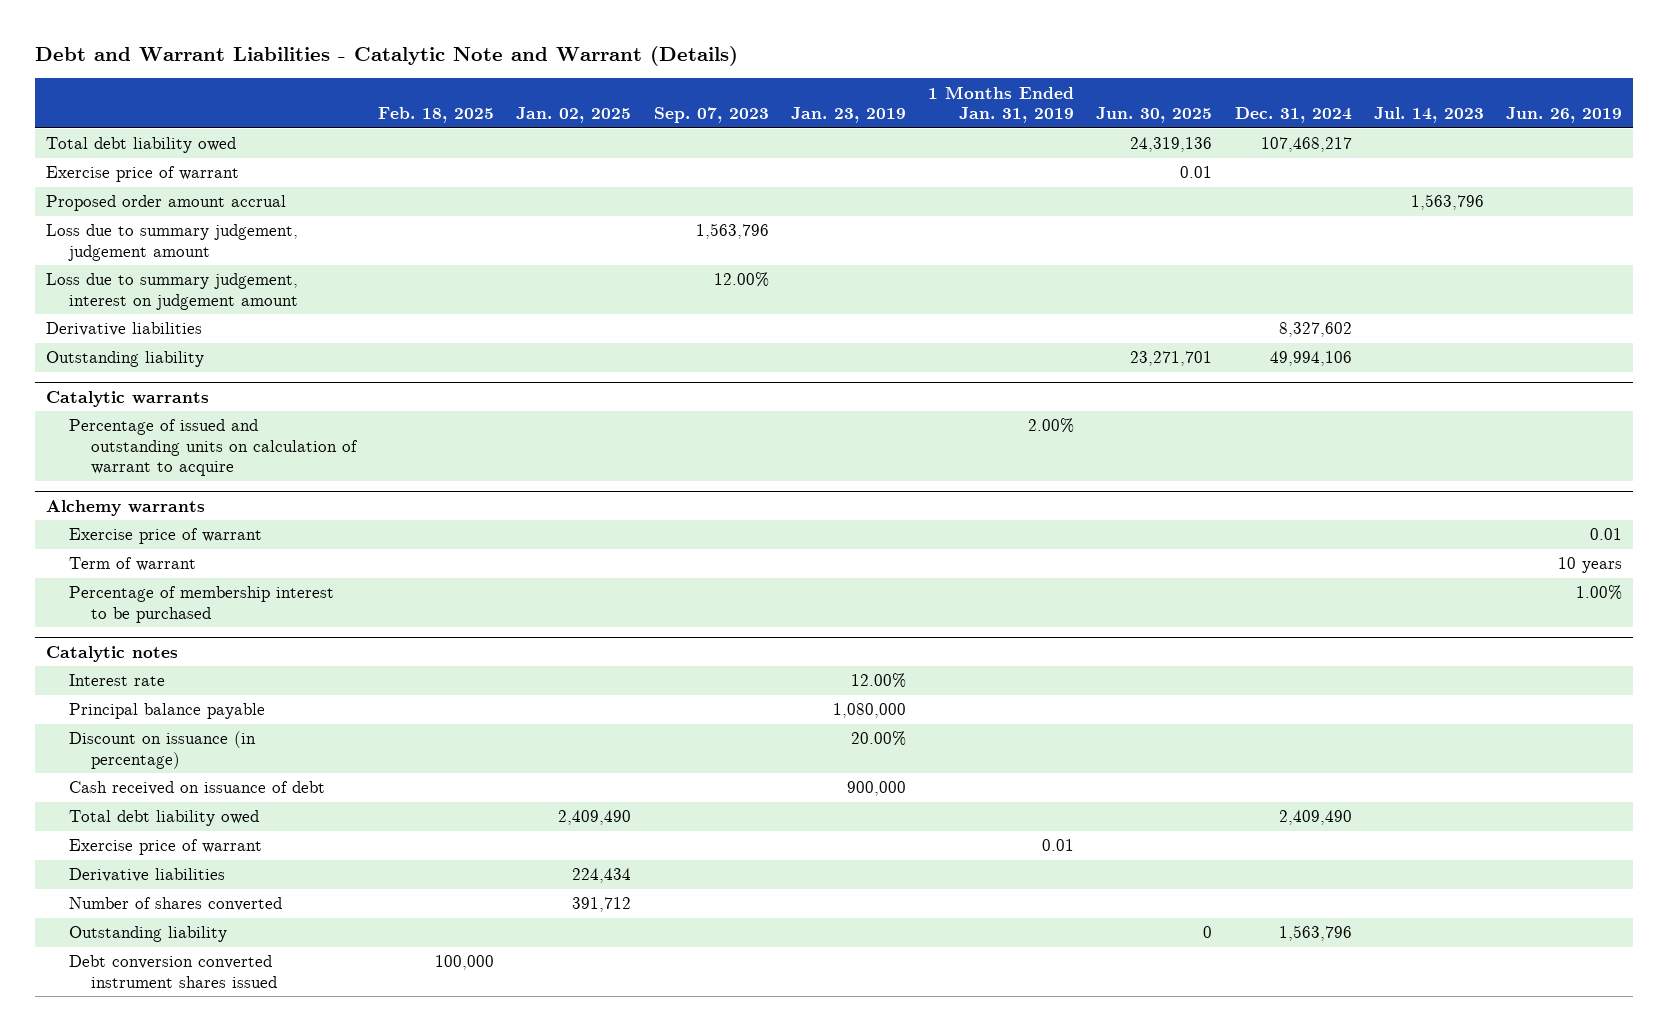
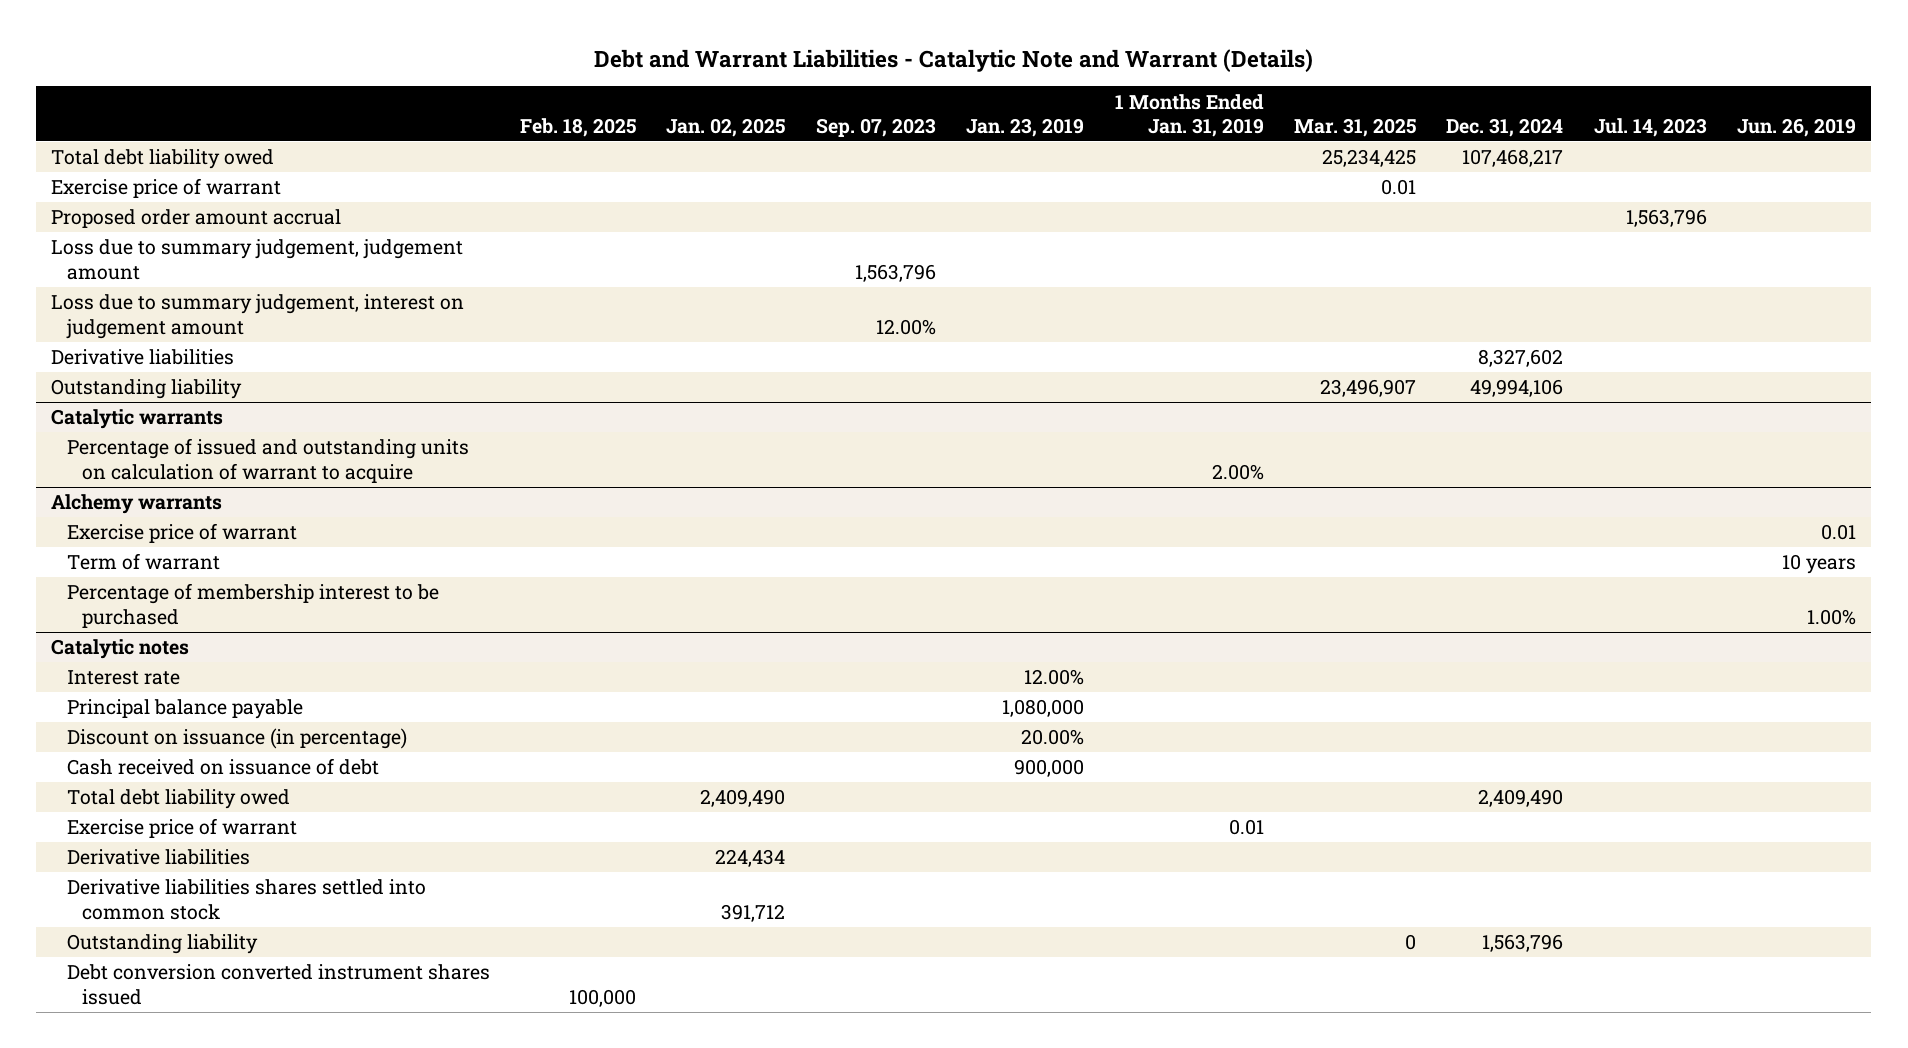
[1096,106,1213,123] Jun. 30, 2025 -> none
none -> [1293,117,1416,137] Mar. 31, 2025
[68,897,282,912] Number of shares converted -> [66,879,426,920] Derivative liabilities shares settled into common stock

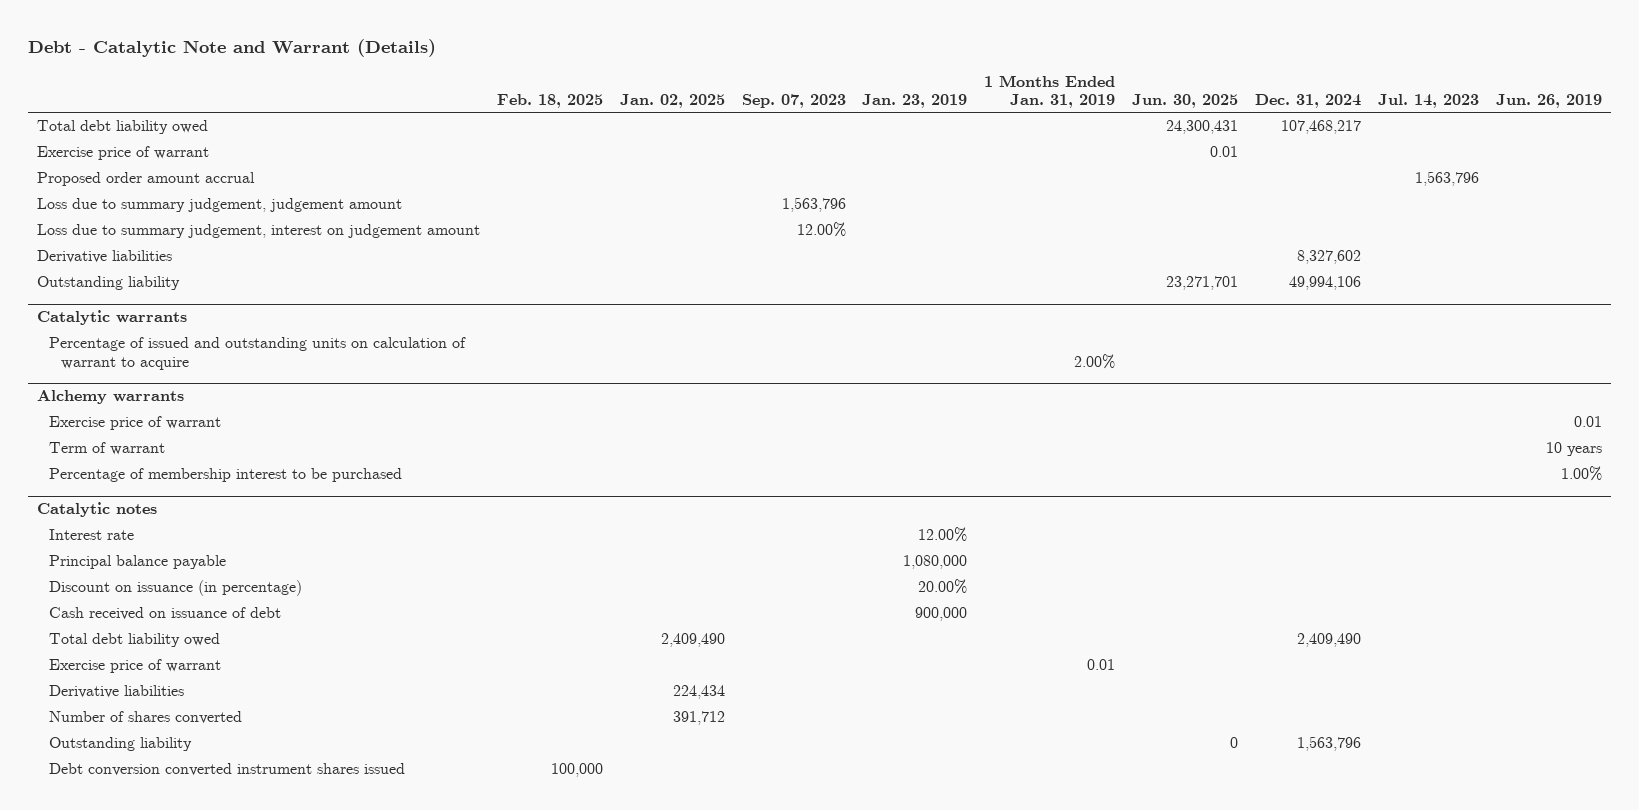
[593,48,1313,72] Debt and Warrant Liabilities - Catalytic Note and Warrant (Details) -> [28,38,437,57] Debt - Catalytic Note and Warrant (Details)
[1293,117,1416,137] Mar. 31, 2025 -> none
none -> [1132,94,1239,109] Jun. 30, 2025
[66,879,426,920] Derivative liabilities shares settled into common stock -> [48,711,242,725] Number of shares converted

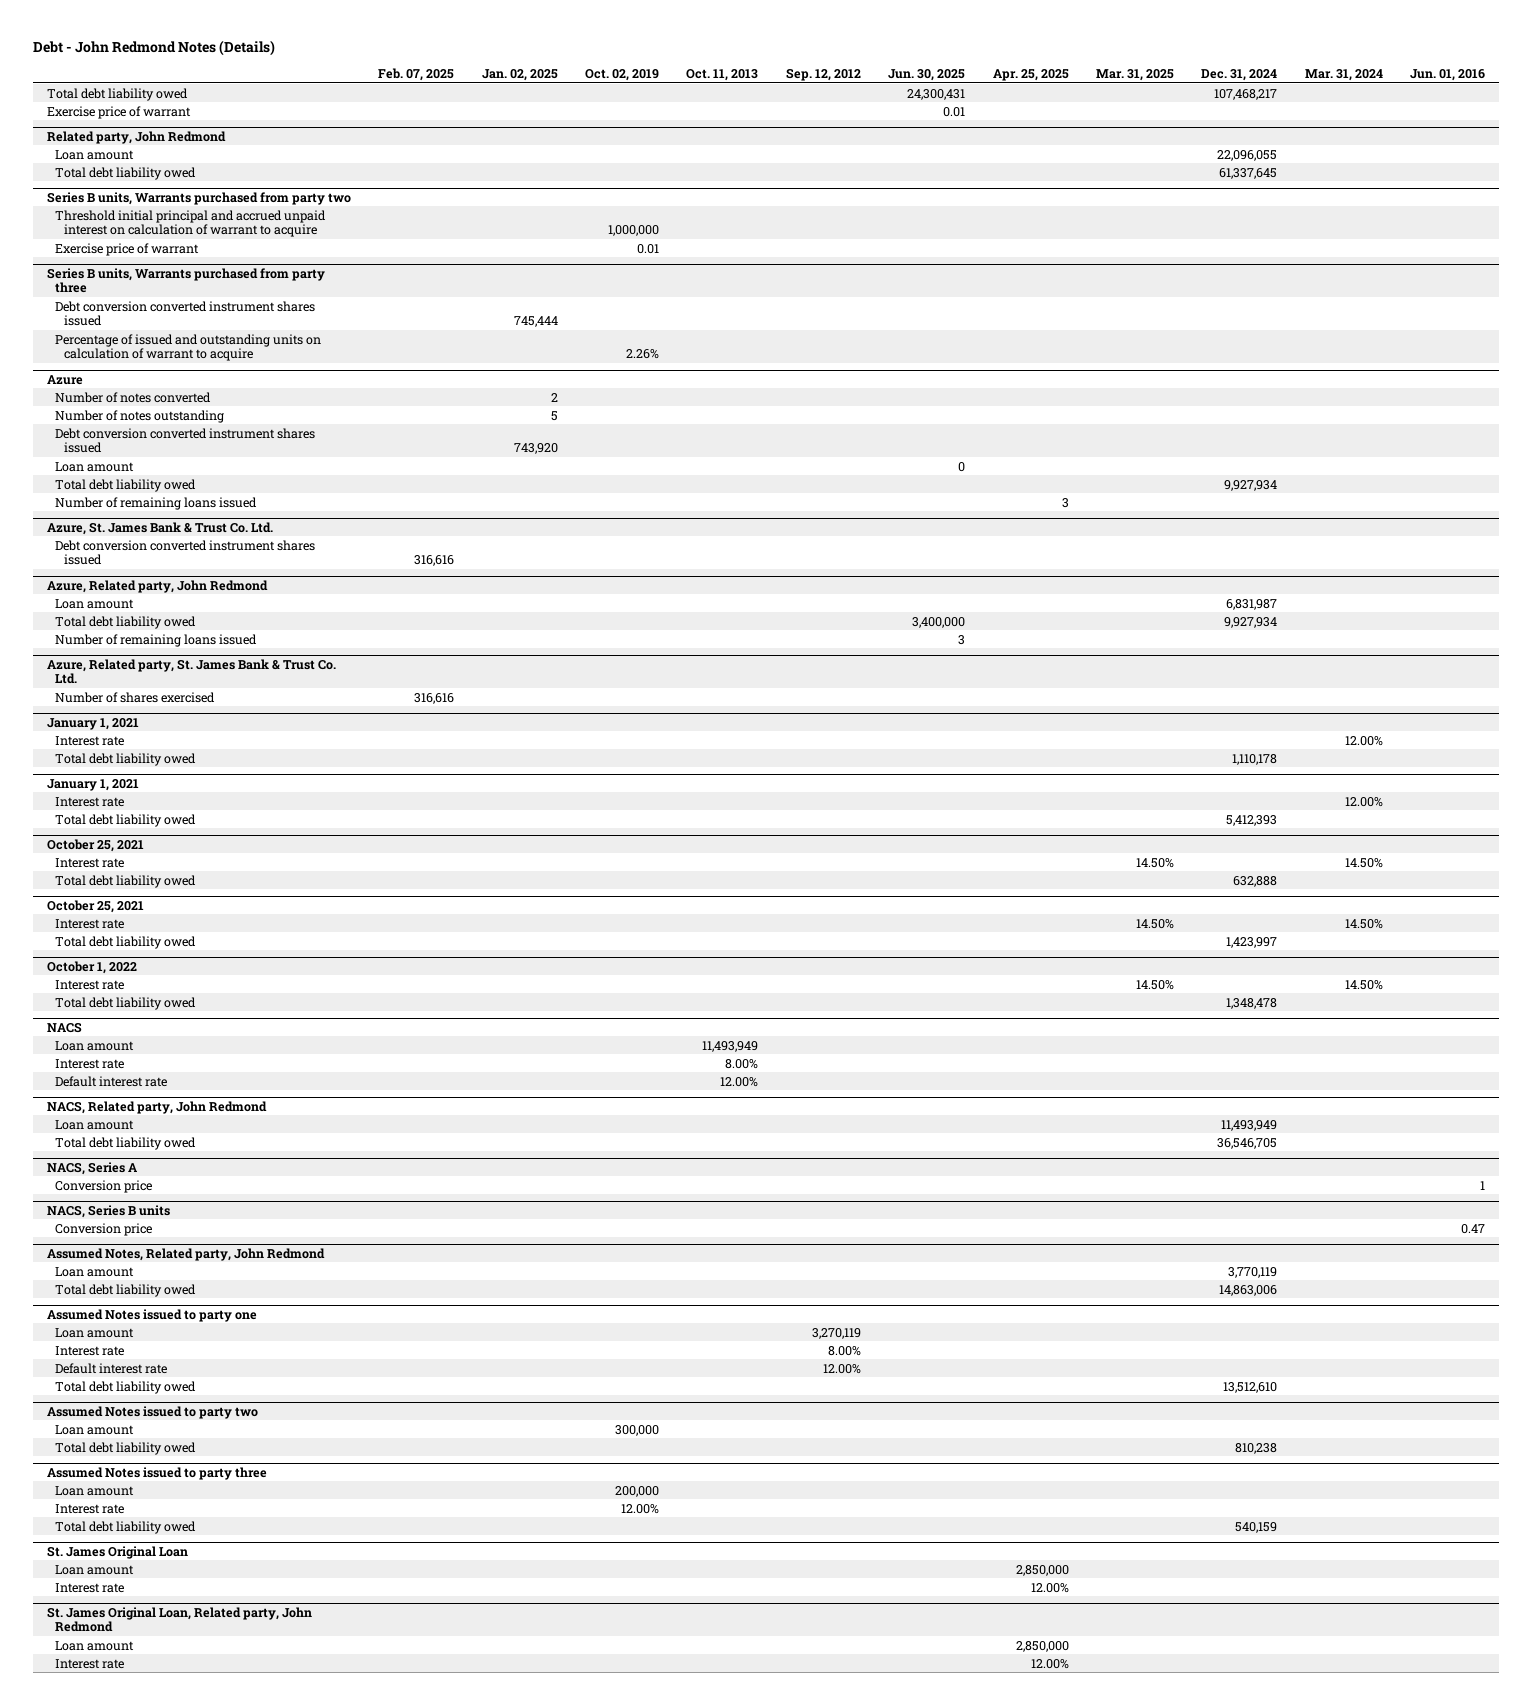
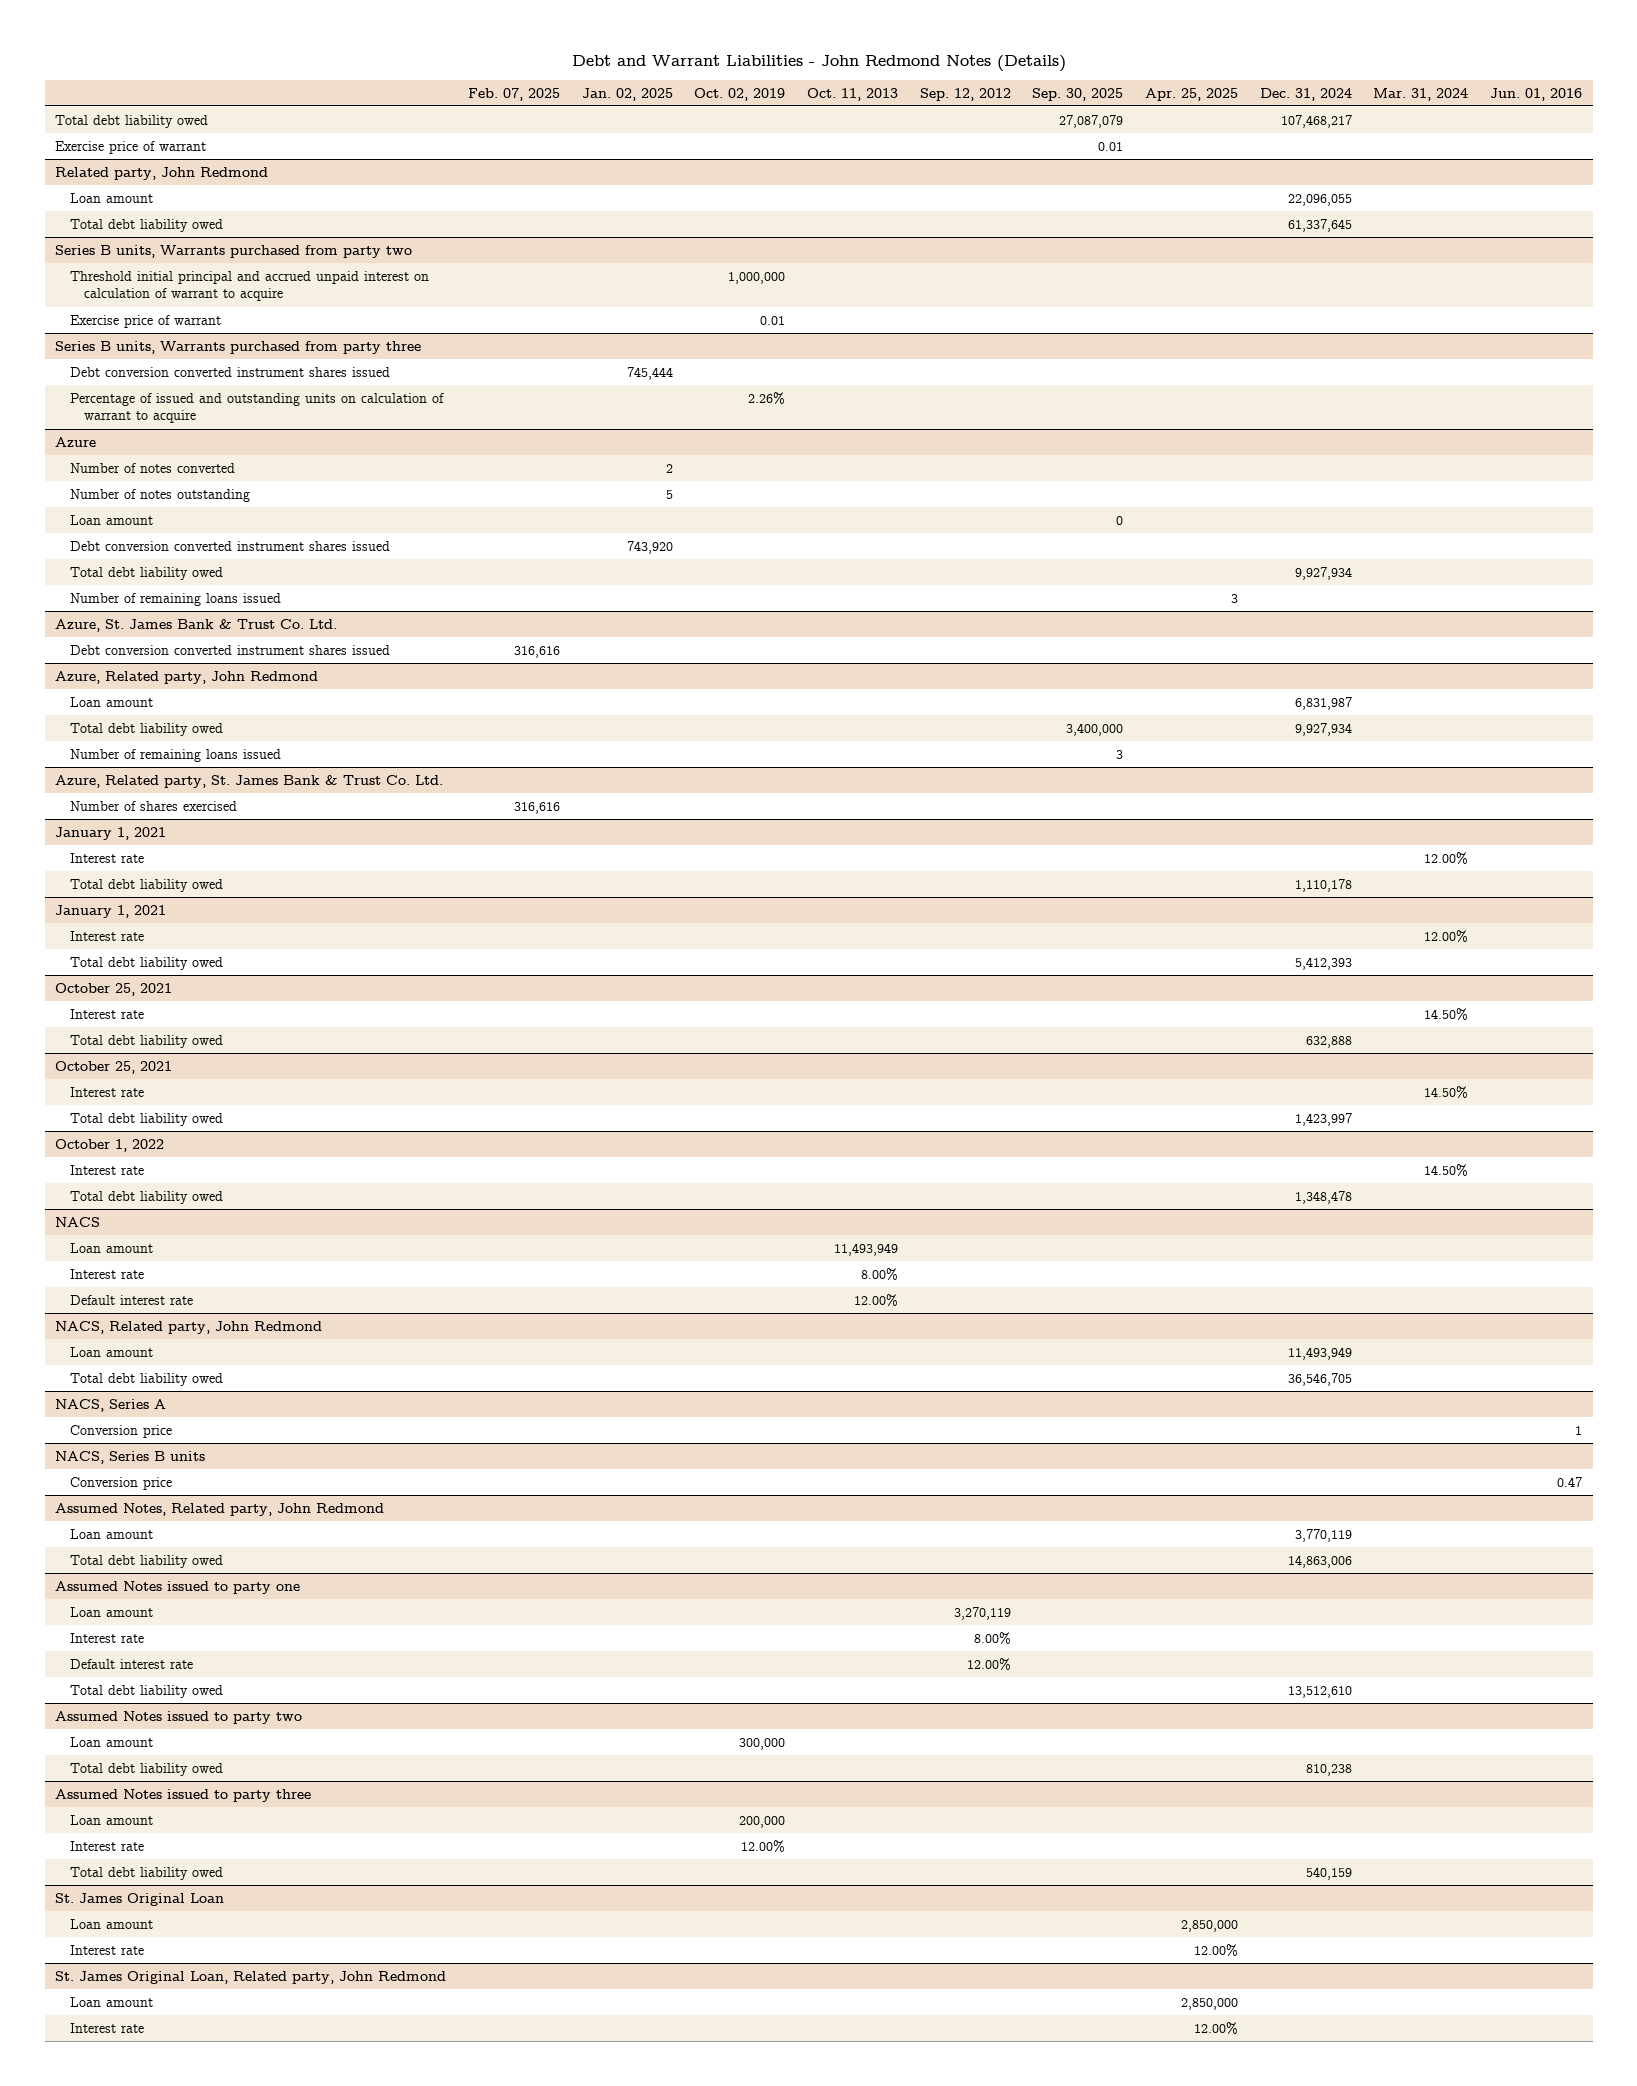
[33,40,276,57] Debt - John Redmond Notes (Details) -> [571,55,1066,73] Debt and Warrant Liabilities - John Redmond Notes (Details)
[888,69,966,82] Jun. 30, 2025 -> none
[1095,69,1174,82] Mar. 31, 2025 -> none
none -> [1032,87,1124,101] Sep. 30, 2025
[55,427,316,454] Debt conversion converted instrument shares issued -> [69,540,390,551] Debt conversion converted instrument shares issued

